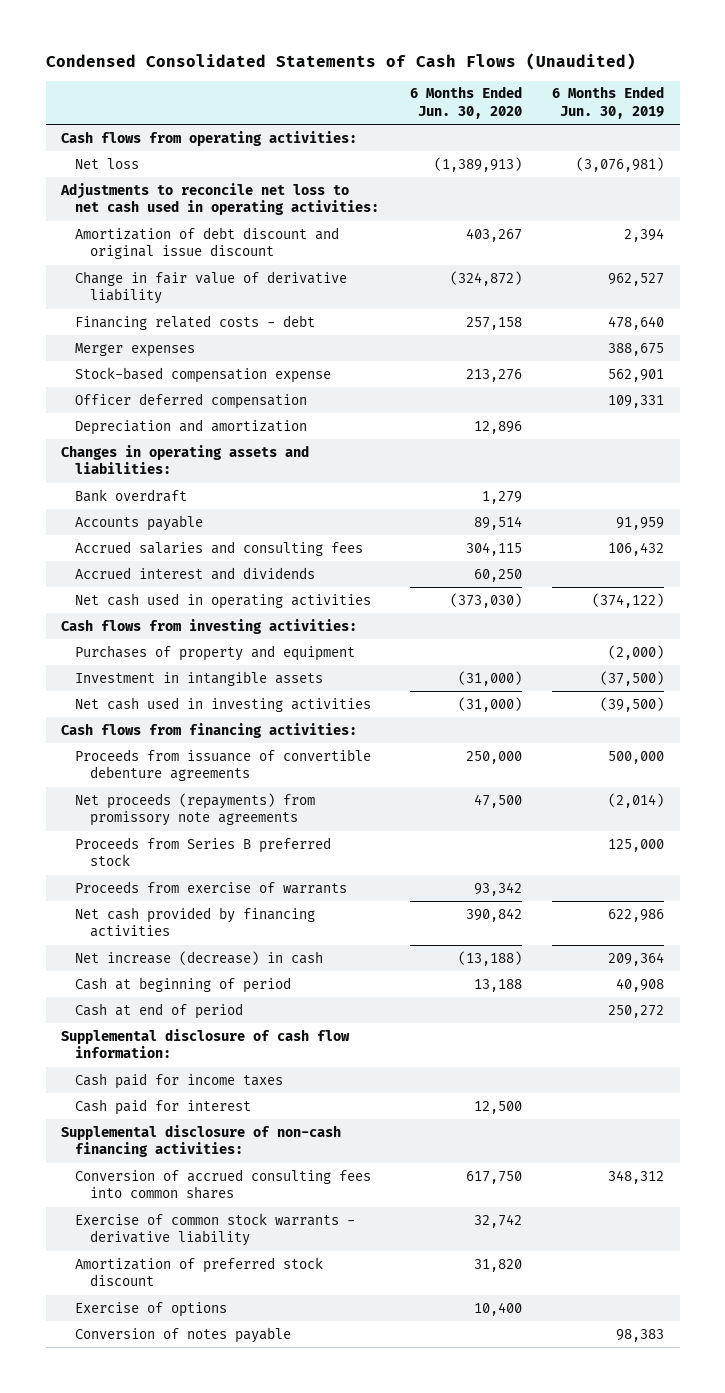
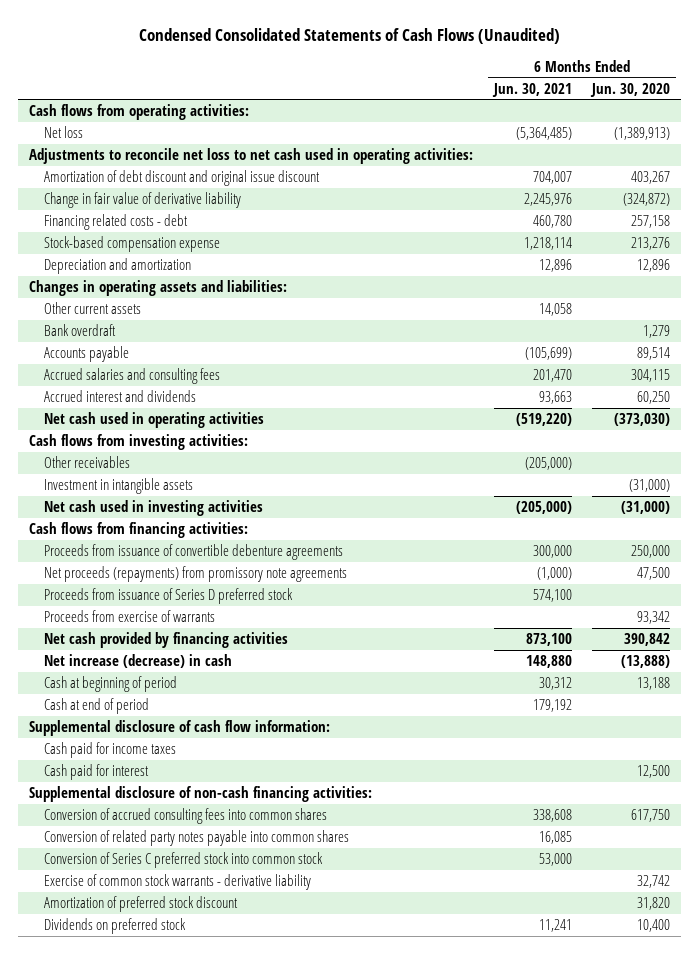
[552,86,665,119] 6 Months Ended Jun. 30, 2019 -> none
none -> [491,82,572,97] Jun. 30, 2021
[75,342,196,357] Merger expenses -> none
[75,392,308,409] Officer deferred compensation -> none
none -> [44,302,142,315] Other current assets
[75,644,356,661] Purchases of property and equipment -> none
none -> [44,456,131,469] Other receivables
[75,836,332,867] Proceeds from Series B preferred stock -> [44,588,294,605] Proceeds from issuance of Series D preferred stock
[457,950,522,966] (13,188) -> [621,655,671,669] (13,888)
none -> [44,830,350,847] Conversion of related party notes payable into common shares
none -> [44,852,324,869] Conversion of Series C preferred stock into common stock
[75,1301,228,1317] Exercise of options -> none
[75,1326,292,1343] Conversion of notes payable -> none
none -> [44,918,187,935] Dividends on preferred stock

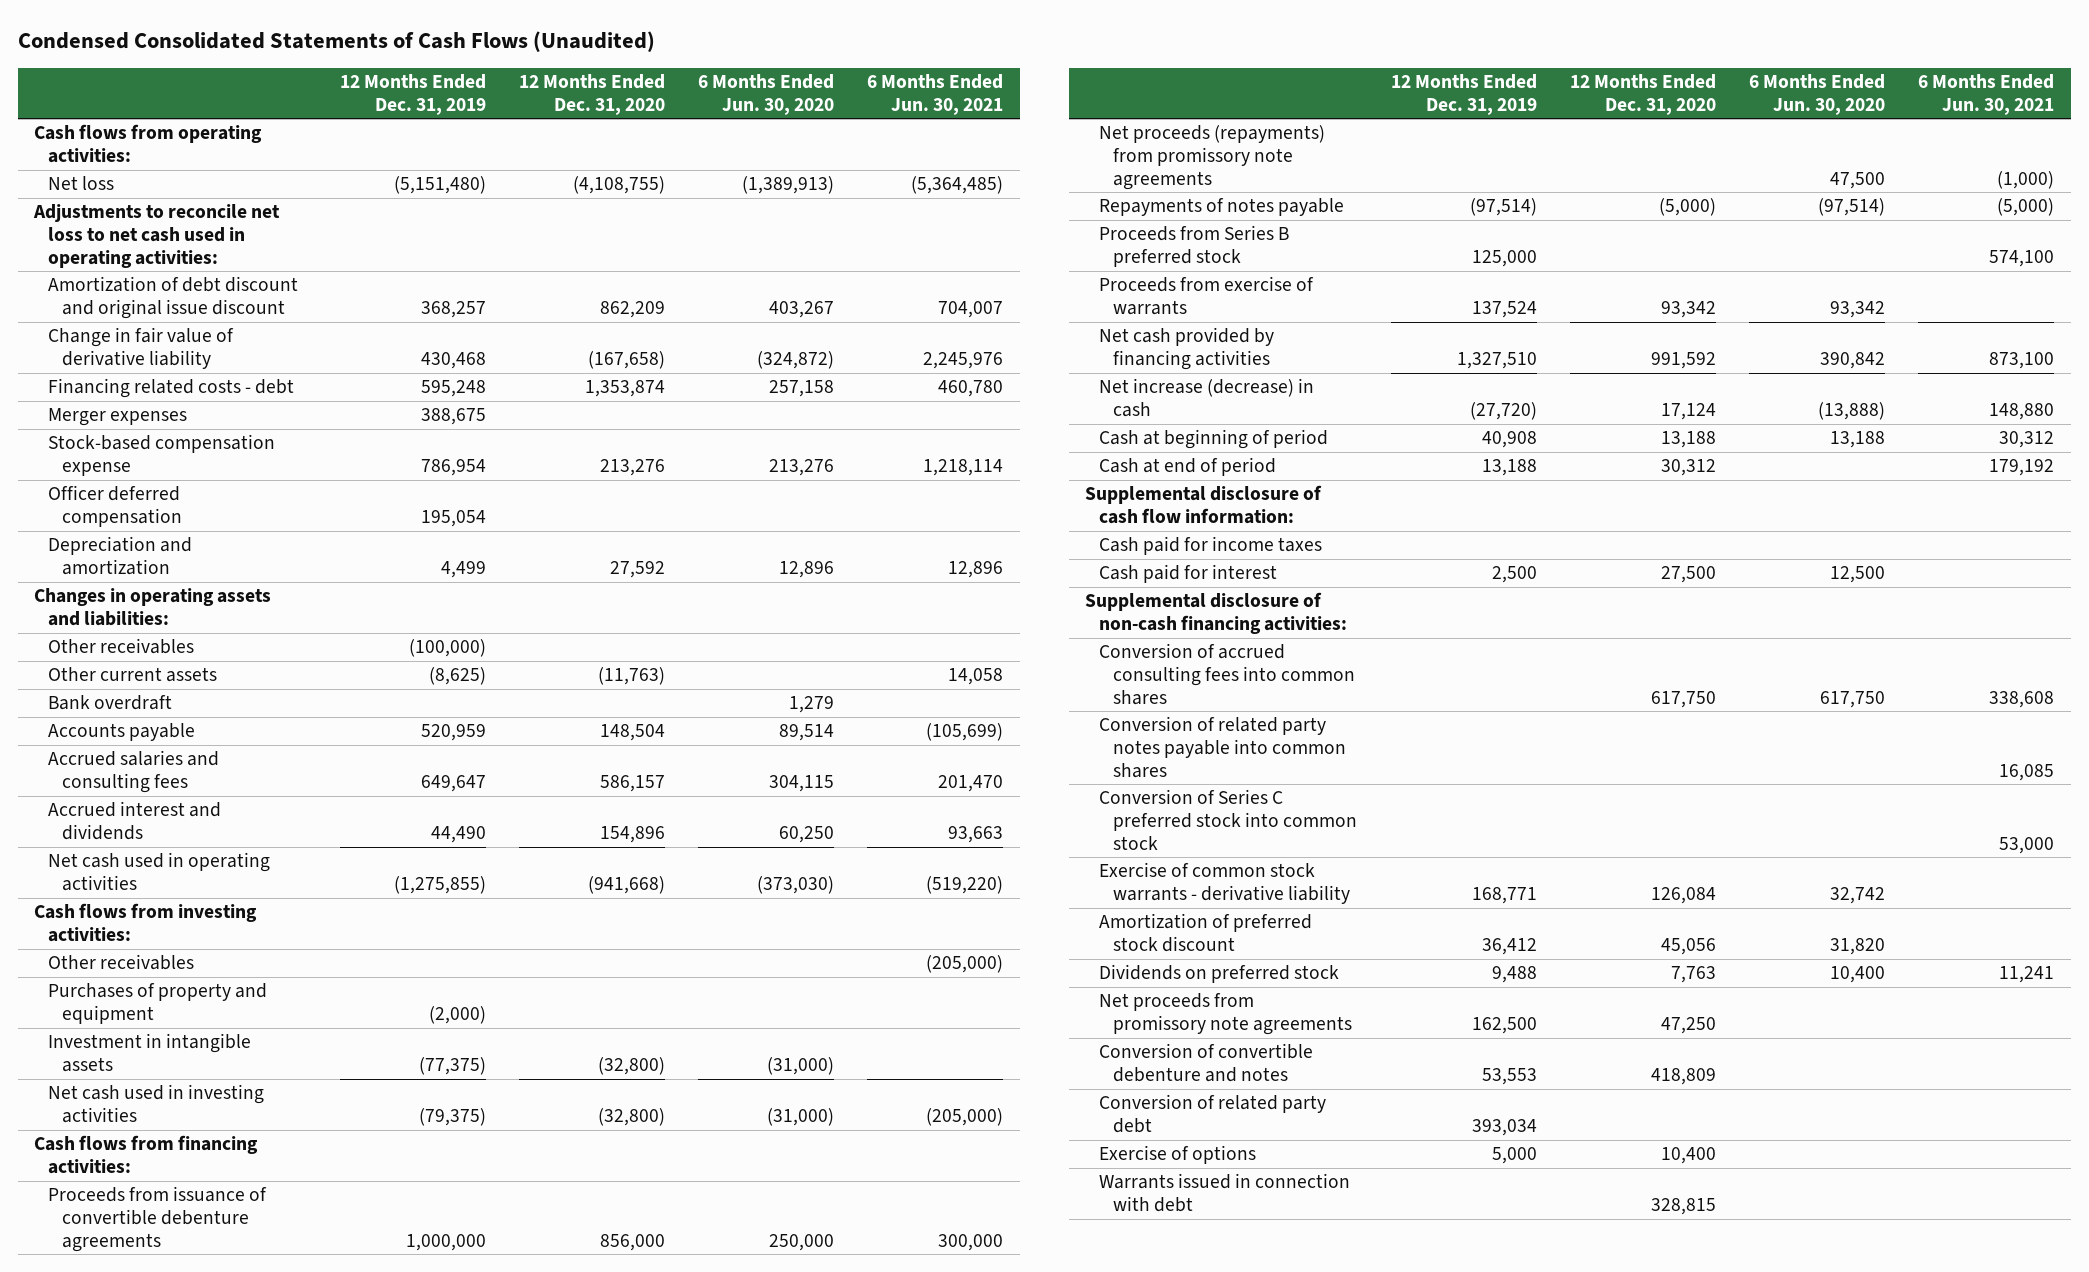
none -> [339,74,486,115] 12 Months Ended Dec. 31, 2019
none -> [518,74,665,115] 12 Months Ended Dec. 31, 2020
none -> [48,408,188,427] Merger expenses
none -> [48,485,183,528] Officer deferred compensation
none -> [48,638,195,655] Other receivables
none -> [48,983,268,1025] Purchases of property and equipment
none -> [1099,198,1345,217] Repayments of notes payable
[44,588,294,605] Proceeds from issuance of Series D preferred stock -> [1099,225,1290,268] Proceeds from Series B preferred stock
none -> [1099,993,1353,1036] Net proceeds from promissory note agreements
none -> [1099,1043,1314,1083] Conversion of convertible debenture and notes
none -> [1099,1094,1327,1134] Conversion of related party debt
none -> [1099,1145,1257,1165] Exercise of options
none -> [1099,1173,1351,1213] Warrants issued in connection with debt

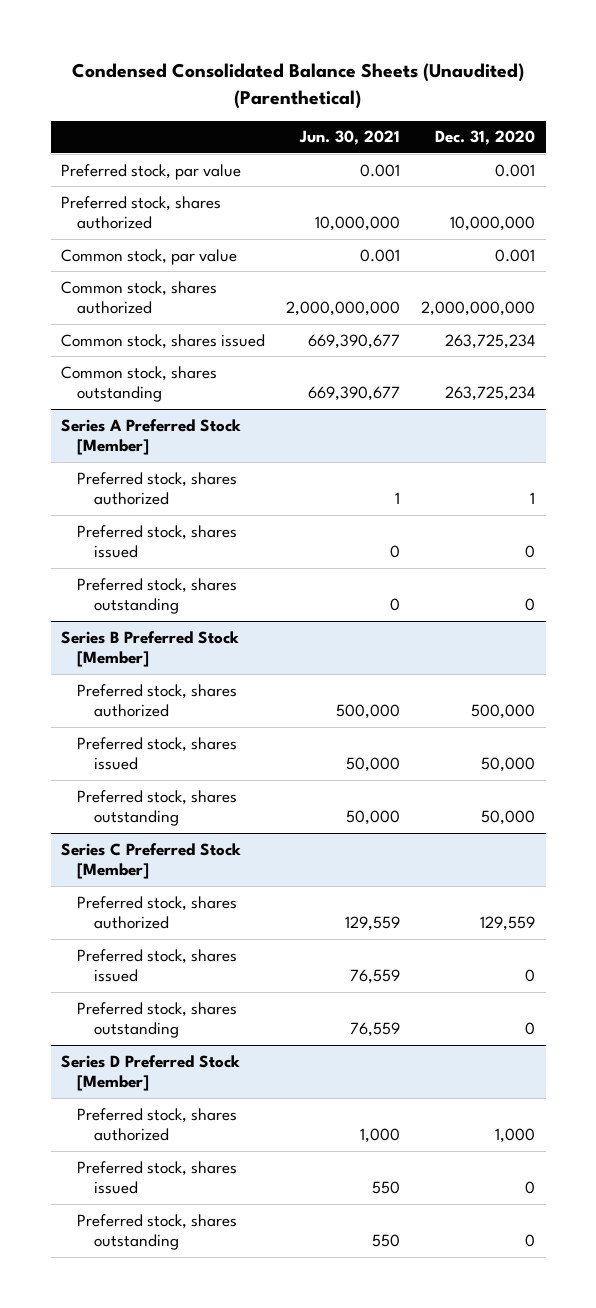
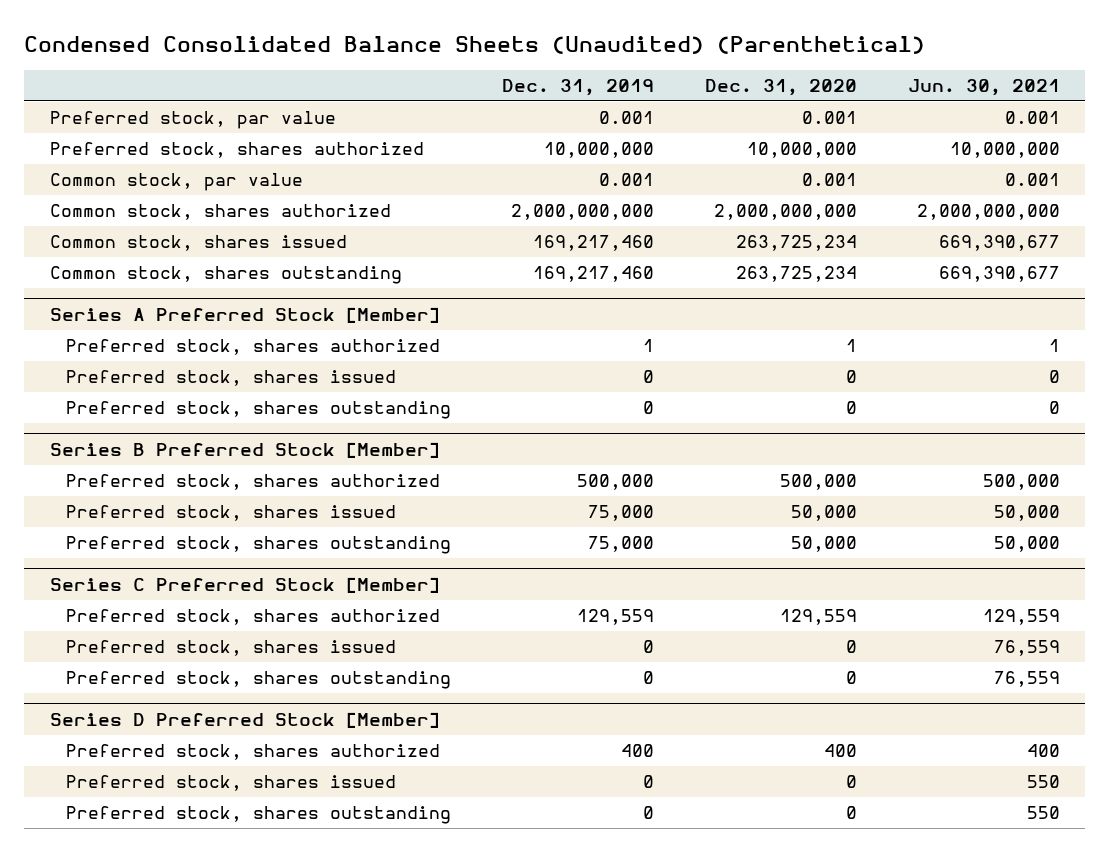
none -> [502,78,655,96] Dec. 31, 2019
[360,1128,401,1144] 1,000 -> [1026,744,1060,758] 400
[495,1128,536,1144] 1,000 -> [823,744,857,758] 400

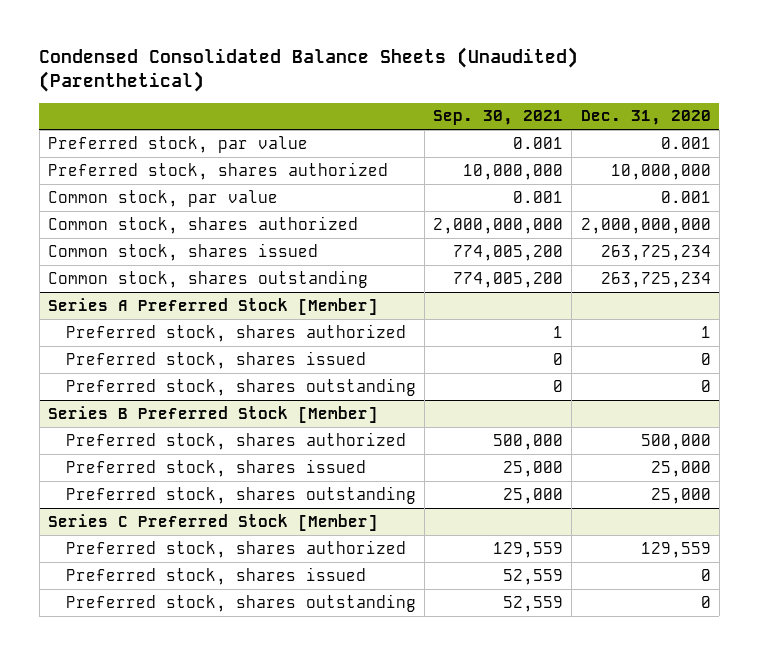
[502,78,655,96] Dec. 31, 2019 -> none
[907,78,1060,96] Jun. 30, 2021 -> none
none -> [433,110,564,126] Sep. 30, 2021
[790,505,857,522] 50,000 -> [650,460,711,477] 25,000
[790,536,857,553] 50,000 -> [650,487,711,504] 25,000
[49,711,440,728] Series D Preferred Stock [Member] -> none
[66,744,441,761] Preferred stock, shares authorized -> none
[66,775,397,792] Preferred stock, shares issued -> none
[66,806,452,825] Preferred stock, shares outstanding -> none

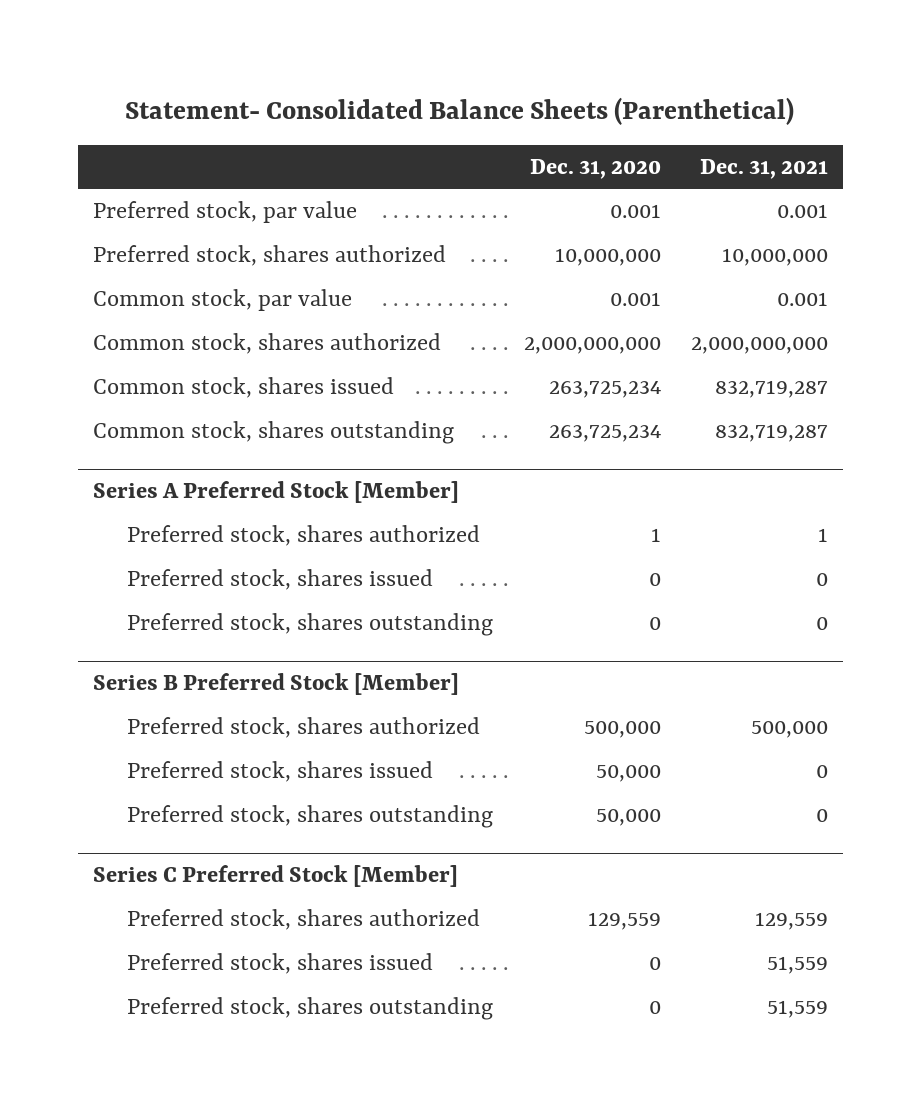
[39,47,579,93] Condensed Consolidated Balance Sheets (Unaudited) (Parenthetical) -> [125,96,795,125] Statement- Consolidated Balance Sheets (Parenthetical)
[433,110,564,126] Sep. 30, 2021 -> none
none -> [699,158,828,179] Dec. 31, 2021
[650,460,711,477] 25,000 -> [595,765,661,783] 50,000
[650,487,711,504] 25,000 -> [595,809,661,827] 50,000

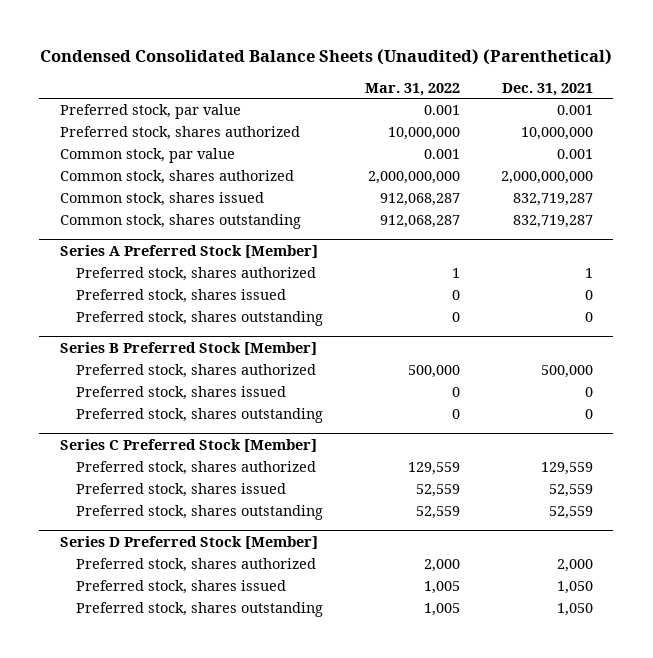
[125,96,795,125] Statement- Consolidated Balance Sheets (Parenthetical) -> [40,48,613,65] Condensed Consolidated Balance Sheets (Unaudited) (Parenthetical)
[529,158,661,179] Dec. 31, 2020 -> none
none -> [364,82,460,96] Mar. 31, 2022
[766,956,828,975] 51,559 -> [548,484,593,498] 52,559
[766,1000,828,1019] 51,559 -> [548,506,593,520] 52,559
none -> [59,536,318,550] Series D Preferred Stock [Member]
none -> [76,558,317,573] Preferred stock, shares authorized
none -> [76,580,287,595] Preferred stock, shares issued
none -> [76,602,324,618] Preferred stock, shares outstanding

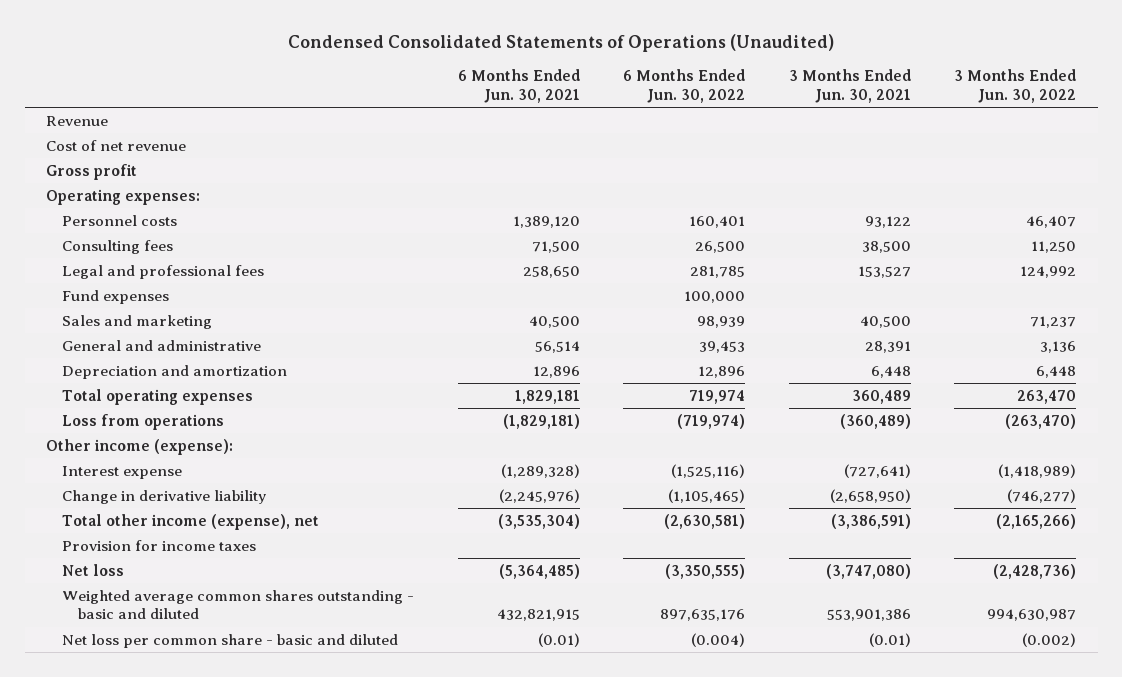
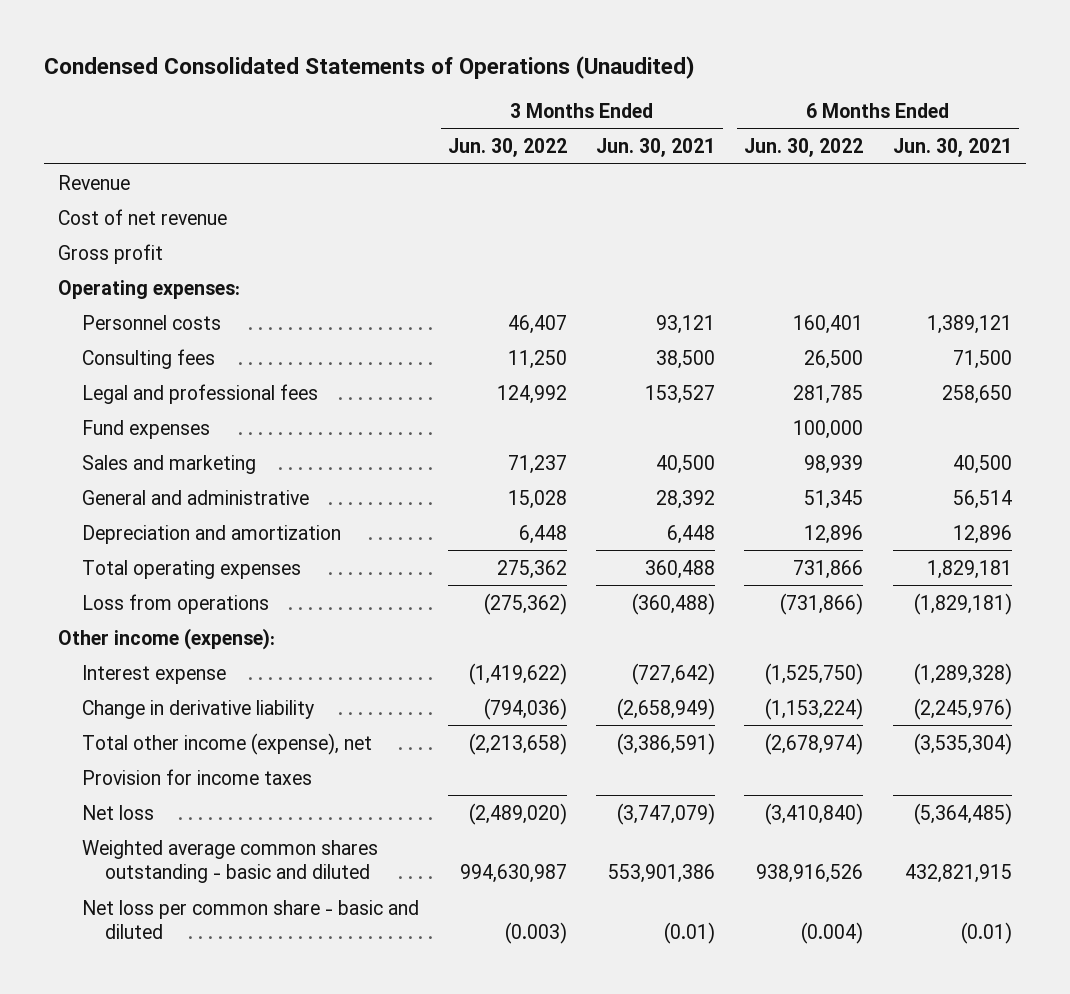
[512,215,580,228] 1,389,120 -> [926,314,1012,334] 1,389,121
[864,215,911,228] 93,122 -> [656,314,716,334] 93,121
[699,340,746,353] 39,453 -> [804,489,864,509] 51,345
[864,340,911,353] 28,391 -> [656,489,716,509] 28,392
[1040,340,1077,353] 3,136 -> [507,489,567,509] 15,028
[689,389,746,404] 719,974 -> [793,559,864,579] 731,866
[851,389,911,404] 360,489 -> [645,559,716,579] 360,488
[1017,389,1077,404] 263,470 -> [496,559,567,579] 275,362
[677,413,746,429] (719,974) -> [780,592,864,615] (731,866)
[839,413,911,429] (360,489) -> [632,592,716,615] (360,488)
[1005,413,1077,429] (263,470) -> [483,592,567,615] (275,362)
[671,463,746,478] (1,525,116) -> [765,662,864,685] (1,525,750)
[843,463,911,478] (727,641) -> [632,662,716,685] (727,642)
[998,463,1077,478] (1,418,989) -> [468,662,567,685] (1,419,622)
[668,488,746,503] (1,105,465) -> [765,697,864,720] (1,153,224)
[829,488,911,503] (2,658,950) -> [617,697,716,720] (2,658,949)
[1007,488,1077,503] (746,277) -> [483,697,567,720] (794,036)
[664,513,746,529] (2,630,581) -> [765,732,864,755] (2,678,974)
[996,513,1077,529] (2,165,266) -> [468,732,567,755] (2,213,658)
[665,563,746,579] (3,350,555) -> [765,802,864,825] (3,410,840)
[825,563,911,579] (3,747,080) -> [617,802,716,825] (3,747,079)
[993,563,1077,579] (2,428,736) -> [468,802,567,825] (2,489,020)
[660,609,746,622] 897,635,176 -> [756,863,864,883] 938,916,526
[1022,632,1077,647] (0.002) -> [504,921,567,944] (0.003)

